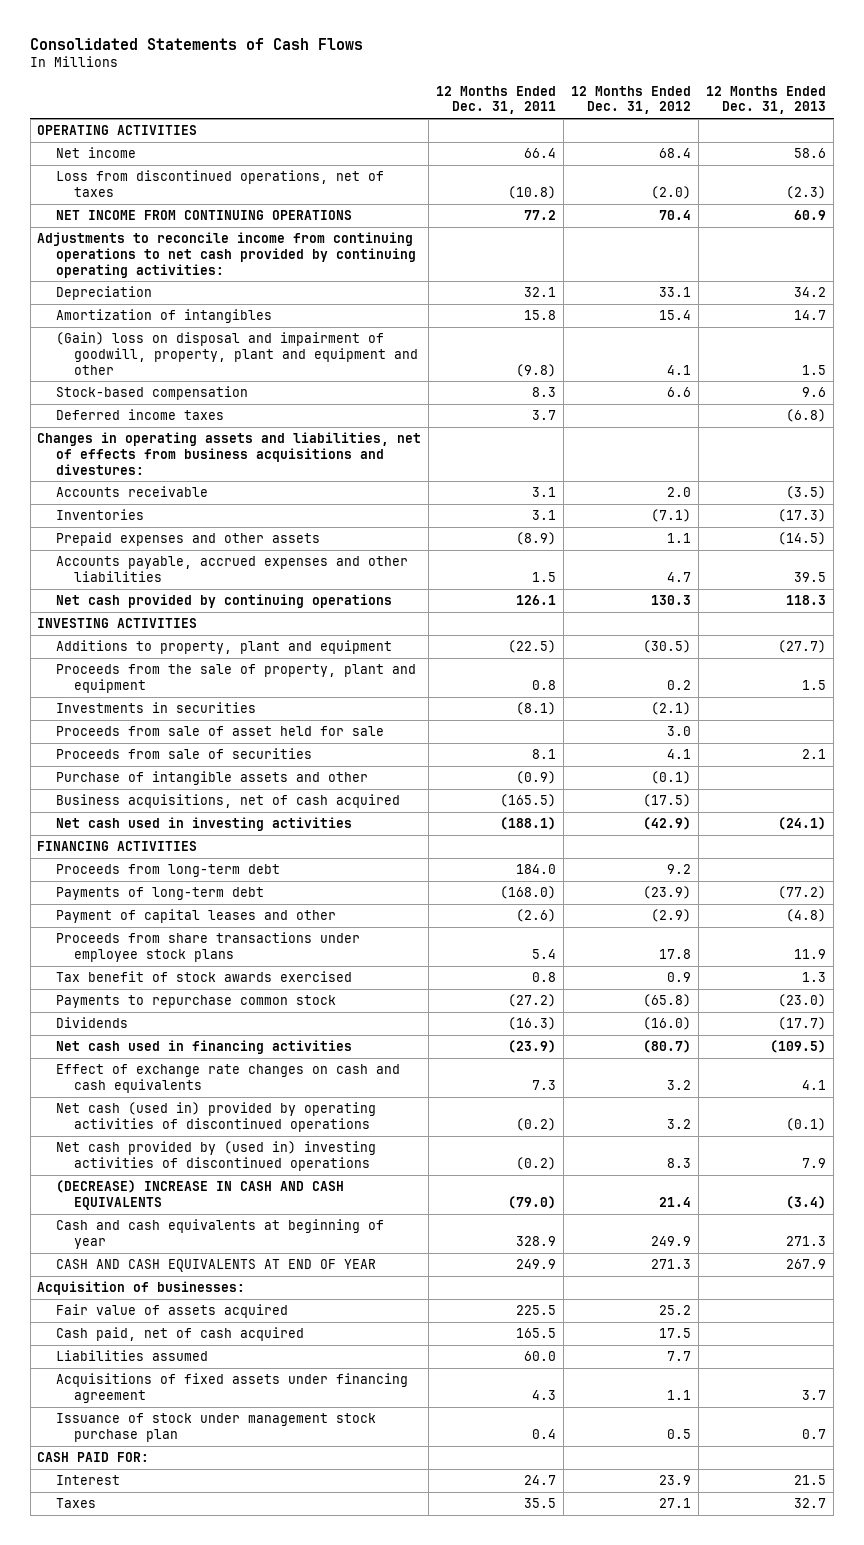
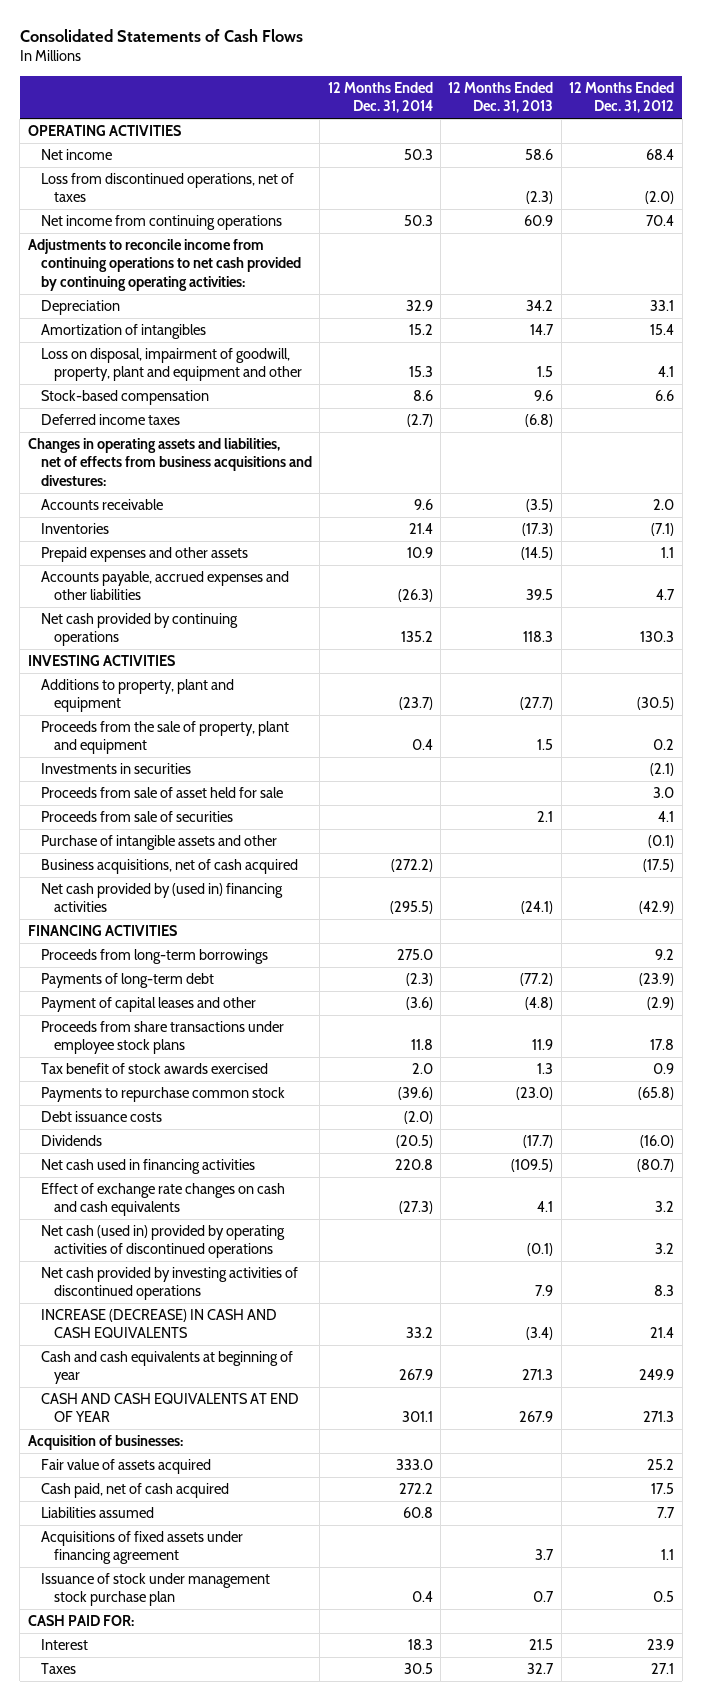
[436,85,557,115] 12 Months Ended Dec. 31, 2011 -> none
none -> [327,81,433,114] 12 Months Ended Dec. 31, 2014
[55,210,352,221] NET INCOME FROM CONTINUING OPERATIONS -> [40,214,282,230] Net income from continuing operations
[55,332,418,375] (Gain) loss on disposal and impairment of goodwill, property, plant and equipment and other -> [40,347,302,382] Loss on disposal, impairment of goodwill, property, plant and equipment and other
[55,817,352,832] Net cash used in investing activities -> [40,882,283,913] Net cash provided by (used in) financing activities
[55,864,280,878] Proceeds from long-term debt -> [40,948,268,964] Proceeds from long-term borrowings
none -> [40,1110,162,1122] Debt issuance costs
[55,1141,376,1171] Net cash provided by (used in) investing activities of discontinued operations -> [40,1266,298,1301] Net cash provided by investing activities of discontinued operations
[55,1180,344,1210] (DECREASE) INCREASE IN CASH AND CASH EQUIVALENTS -> [40,1308,277,1339] INCREASE (DECREASE) IN CASH AND CASH EQUIVALENTS

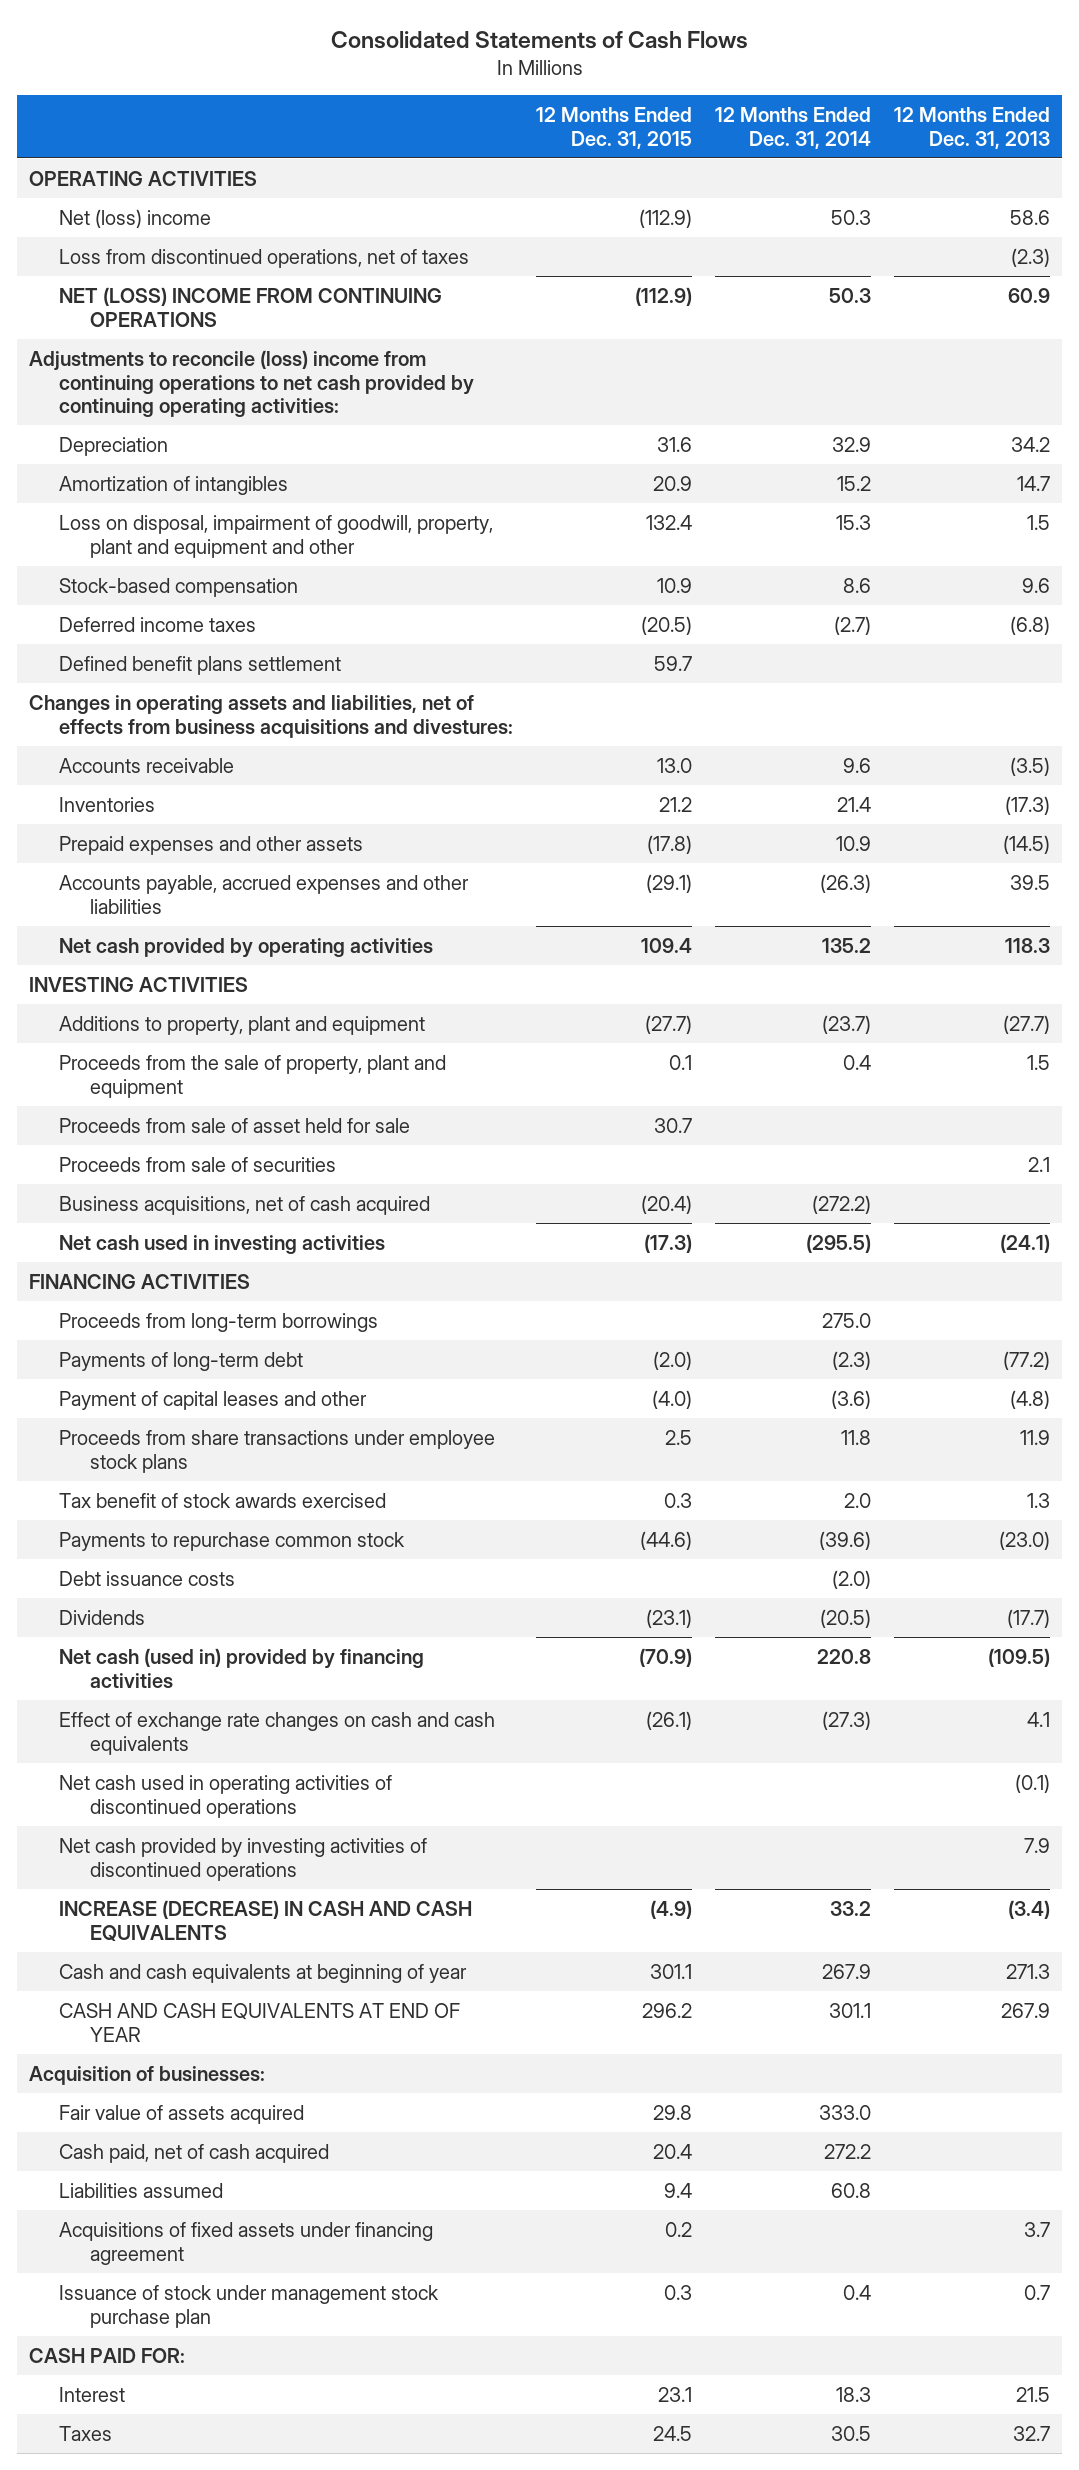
[569,81,675,114] 12 Months Ended Dec. 31, 2012 -> none
none -> [536,106,693,149] 12 Months Ended Dec. 31, 2015
[40,148,112,160] Net income -> [59,208,212,228] Net (loss) income
[40,214,282,230] Net income from continuing operations -> [59,286,443,327] NET (LOSS) INCOME FROM CONTINUING OPERATIONS
[27,238,301,291] Adjustments to reconcile income from continuing operations to net cash provided by continuing operating activities: -> [28,349,475,418] Adjustments to reconcile (loss) income from continuing operations to net cash provided by continuing operating activities:
none -> [59,655,342,675] Defined benefit plans settlement
[40,612,238,647] Net cash provided by continuing operations -> [59,937,434,958] Net cash provided by operating activities
[40,762,191,774] Investments in securities -> none
[40,834,277,850] Purchase of intangible assets and other -> none
[40,882,283,913] Net cash provided by (used in) financing activities -> [59,1234,386,1254] Net cash used in investing activities
[40,1158,255,1174] Net cash used in financing activities -> [59,1647,425,1688] Net cash (used in) provided by financing activities
[40,1224,285,1259] Net cash (used in) provided by operating activities of discontinued operations -> [59,1774,393,1818] Net cash used in operating activities of discontinued operations

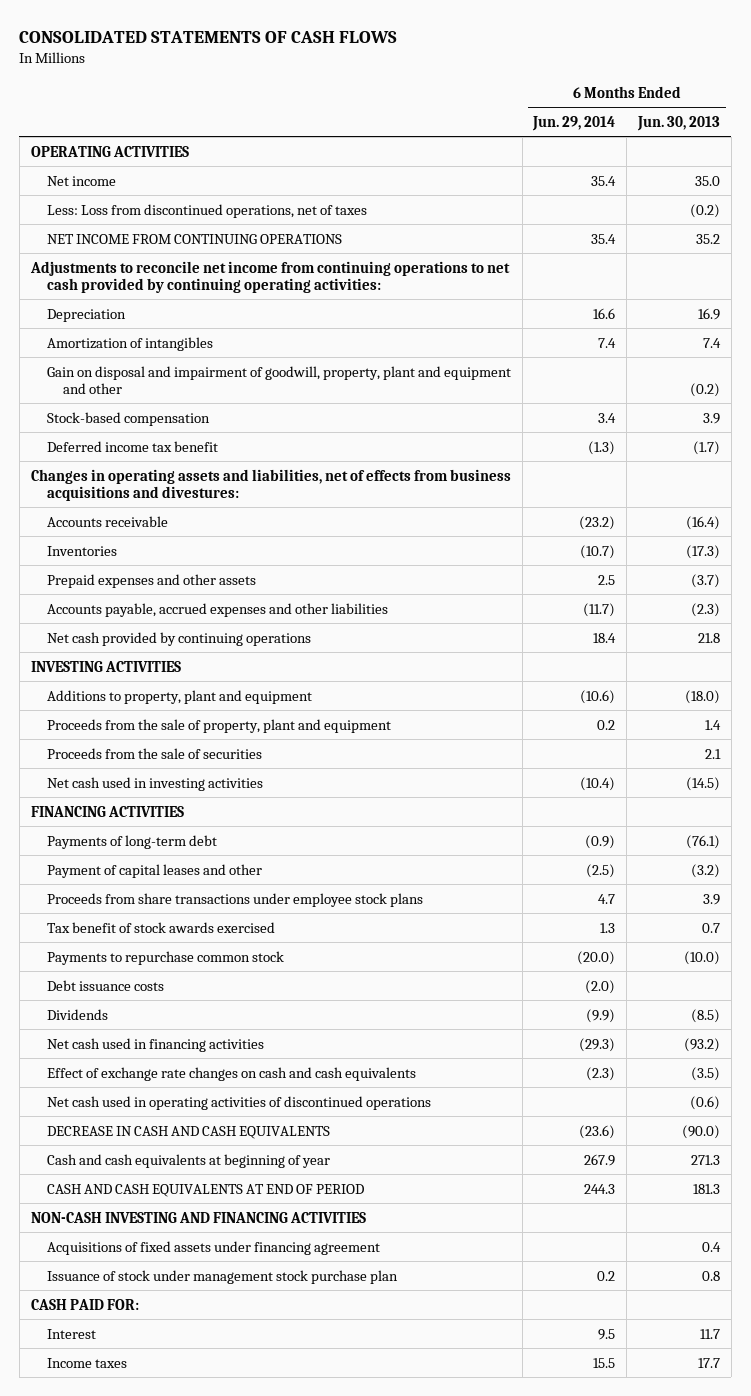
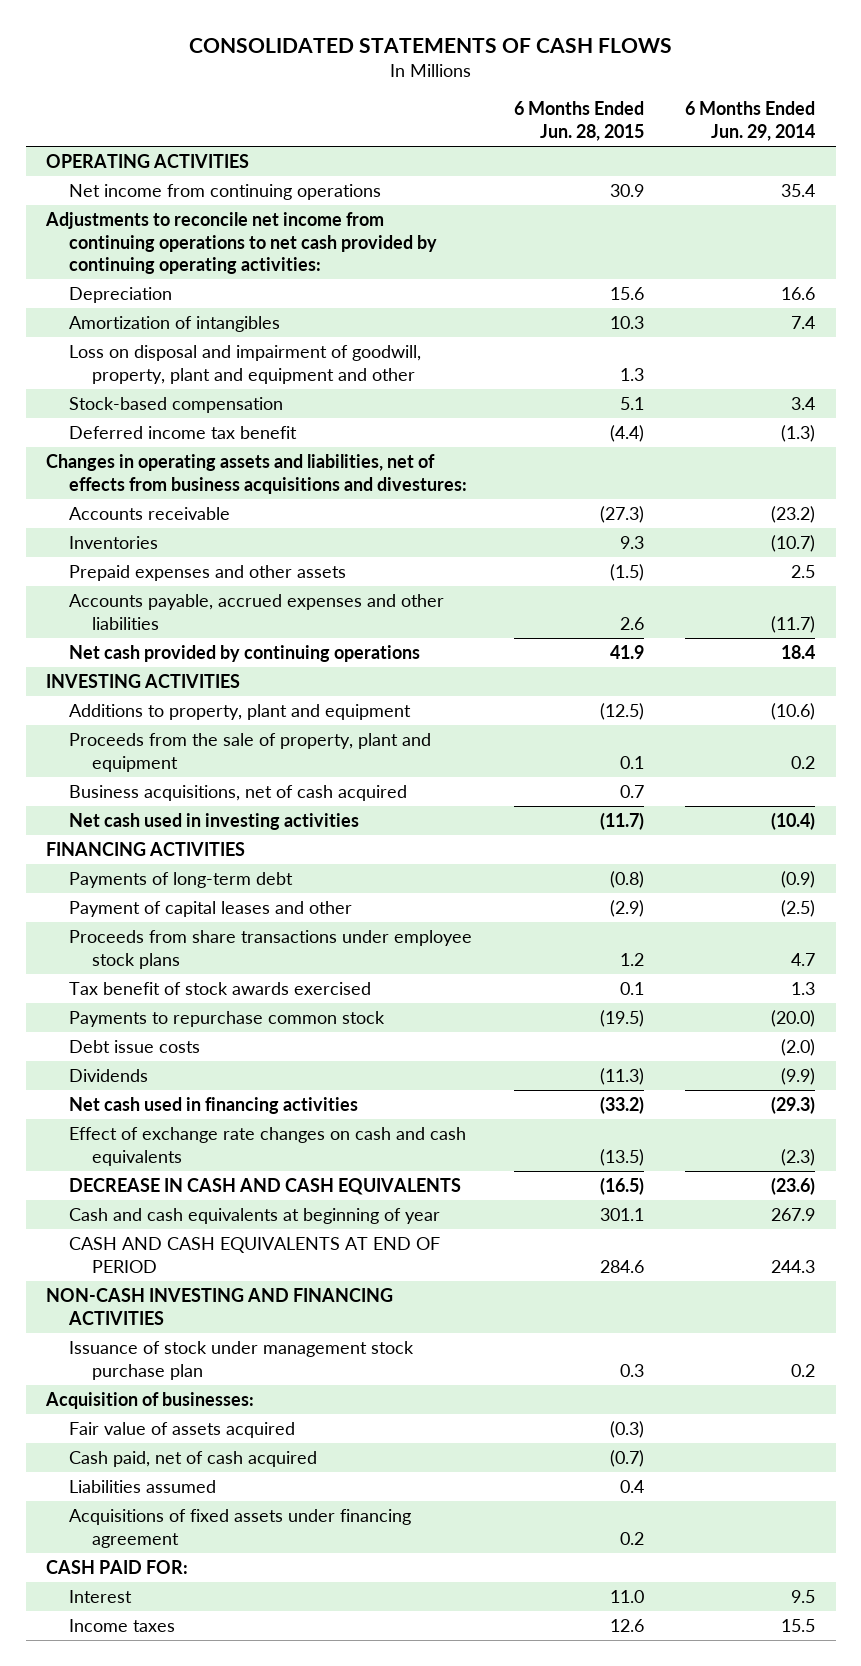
[637,115,721,131] Jun. 30, 2013 -> none
none -> [513,101,644,142] 6 Months Ended Jun. 28, 2015
[46,175,116,186] Net income -> none
[46,203,367,218] Less: Loss from discontinued operations, net of taxes -> none
[46,233,342,244] NET INCOME FROM CONTINUING OPERATIONS -> [69,183,382,200] Net income from continuing operations
[46,365,511,395] Gain on disposal and impairment of goodwill, property, plant and equipment and other -> [69,344,422,384] Loss on disposal and impairment of goodwill, property, plant and equipment and other
[46,747,262,759] Proceeds from the sale of securities -> none
none -> [69,784,408,801] Business acquisitions, net of cash acquired
[46,979,164,991] Debt issuance costs -> [69,1039,201,1053] Debt issue costs
[46,1095,431,1110] Net cash used in operating activities of discontinued operations -> none
none -> [45,1391,255,1409] Acquisition of businesses:
none -> [69,1421,296,1438] Fair value of assets acquired
none -> [69,1450,318,1467] Cash paid, net of cash acquired
none -> [69,1479,217,1493] Liabilities assumed
[46,1240,380,1255] Acquisitions of fixed assets under financing agreement -> [69,1508,412,1548] Acquisitions of fixed assets under financing agreement

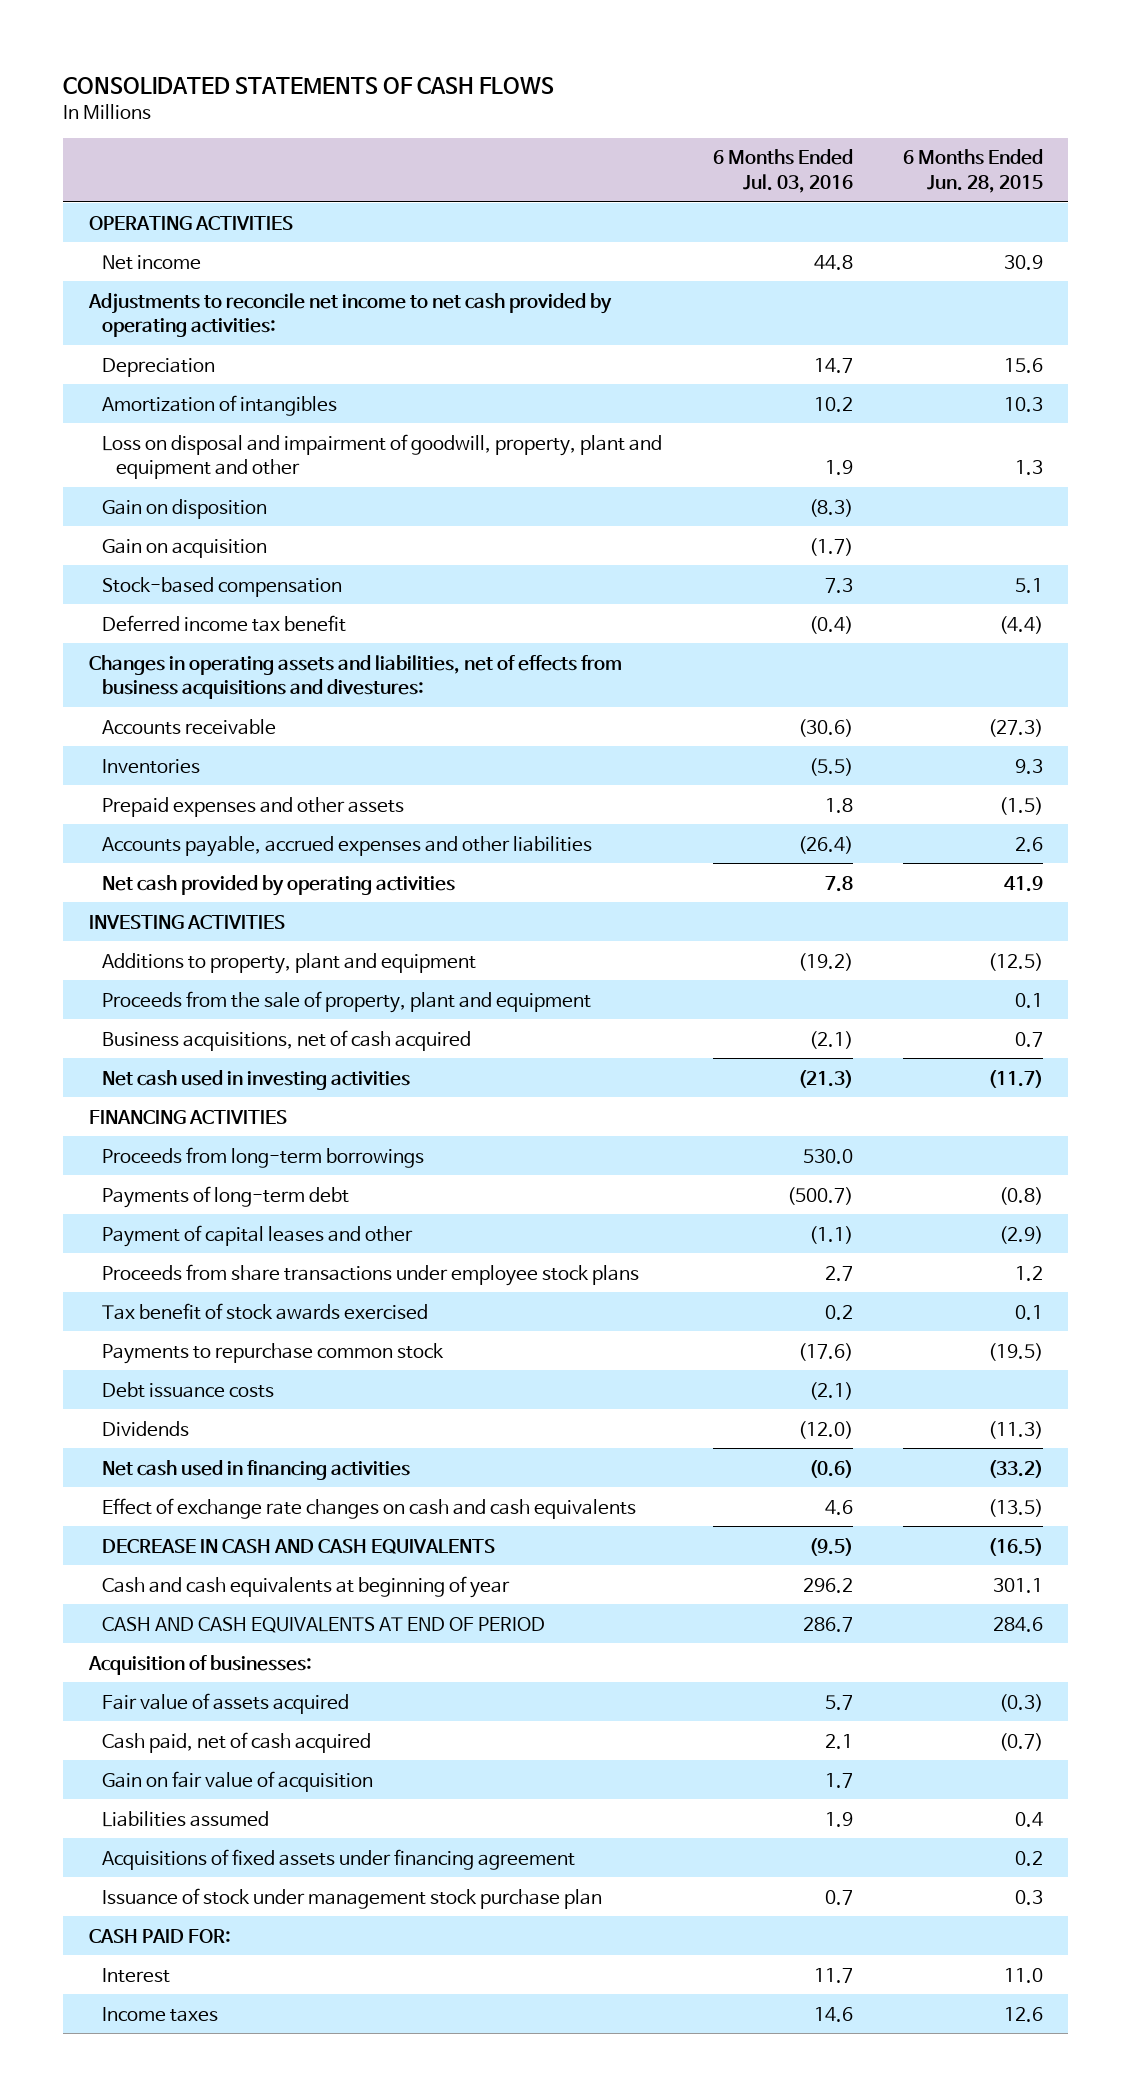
[684,101,815,142] 6 Months Ended Jun. 29, 2014 -> none
none -> [712,149,853,193] 6 Months Ended Jul. 03, 2016
[69,183,382,200] Net income from continuing operations -> none
none -> [102,254,202,270] Net income
[45,211,438,275] Adjustments to reconcile net income from continuing operations to net cash provided by continuing operating activities: -> [87,292,612,338] Adjustments to reconcile net income to net cash provided by operating activities:
none -> [102,498,268,519] Gain on disposition
none -> [102,538,268,558] Gain on acquisition
[69,644,421,662] Net cash provided by continuing operations -> [102,874,456,896] Net cash provided by operating activities
none -> [102,1146,425,1168] Proceeds from long-term borrowings
[69,1039,201,1053] Debt issue costs -> [102,1381,275,1398] Debt issuance costs
[46,1287,394,1325] NON-CASH INVESTING AND FINANCING ACTIVITIES -> none
none -> [102,1770,374,1792] Gain on fair value of acquisition
[69,1340,415,1380] Issuance of stock under management stock purchase plan -> [102,1887,603,1909] Issuance of stock under management stock purchase plan

